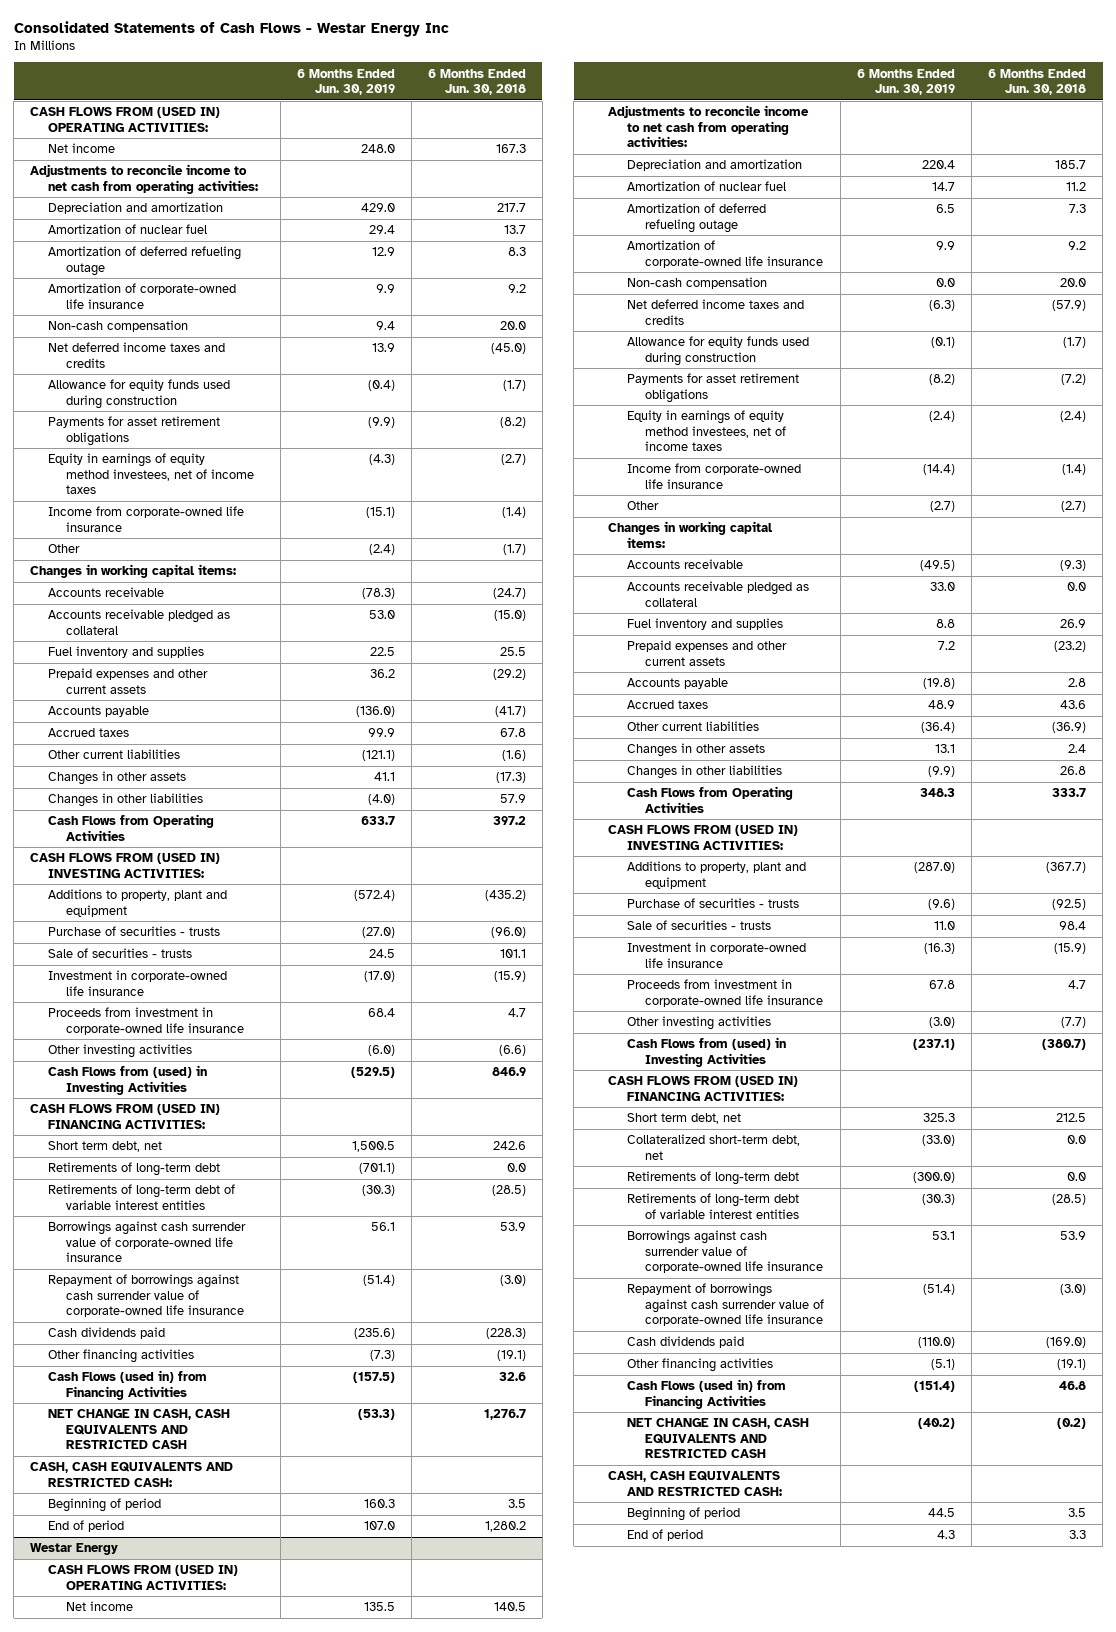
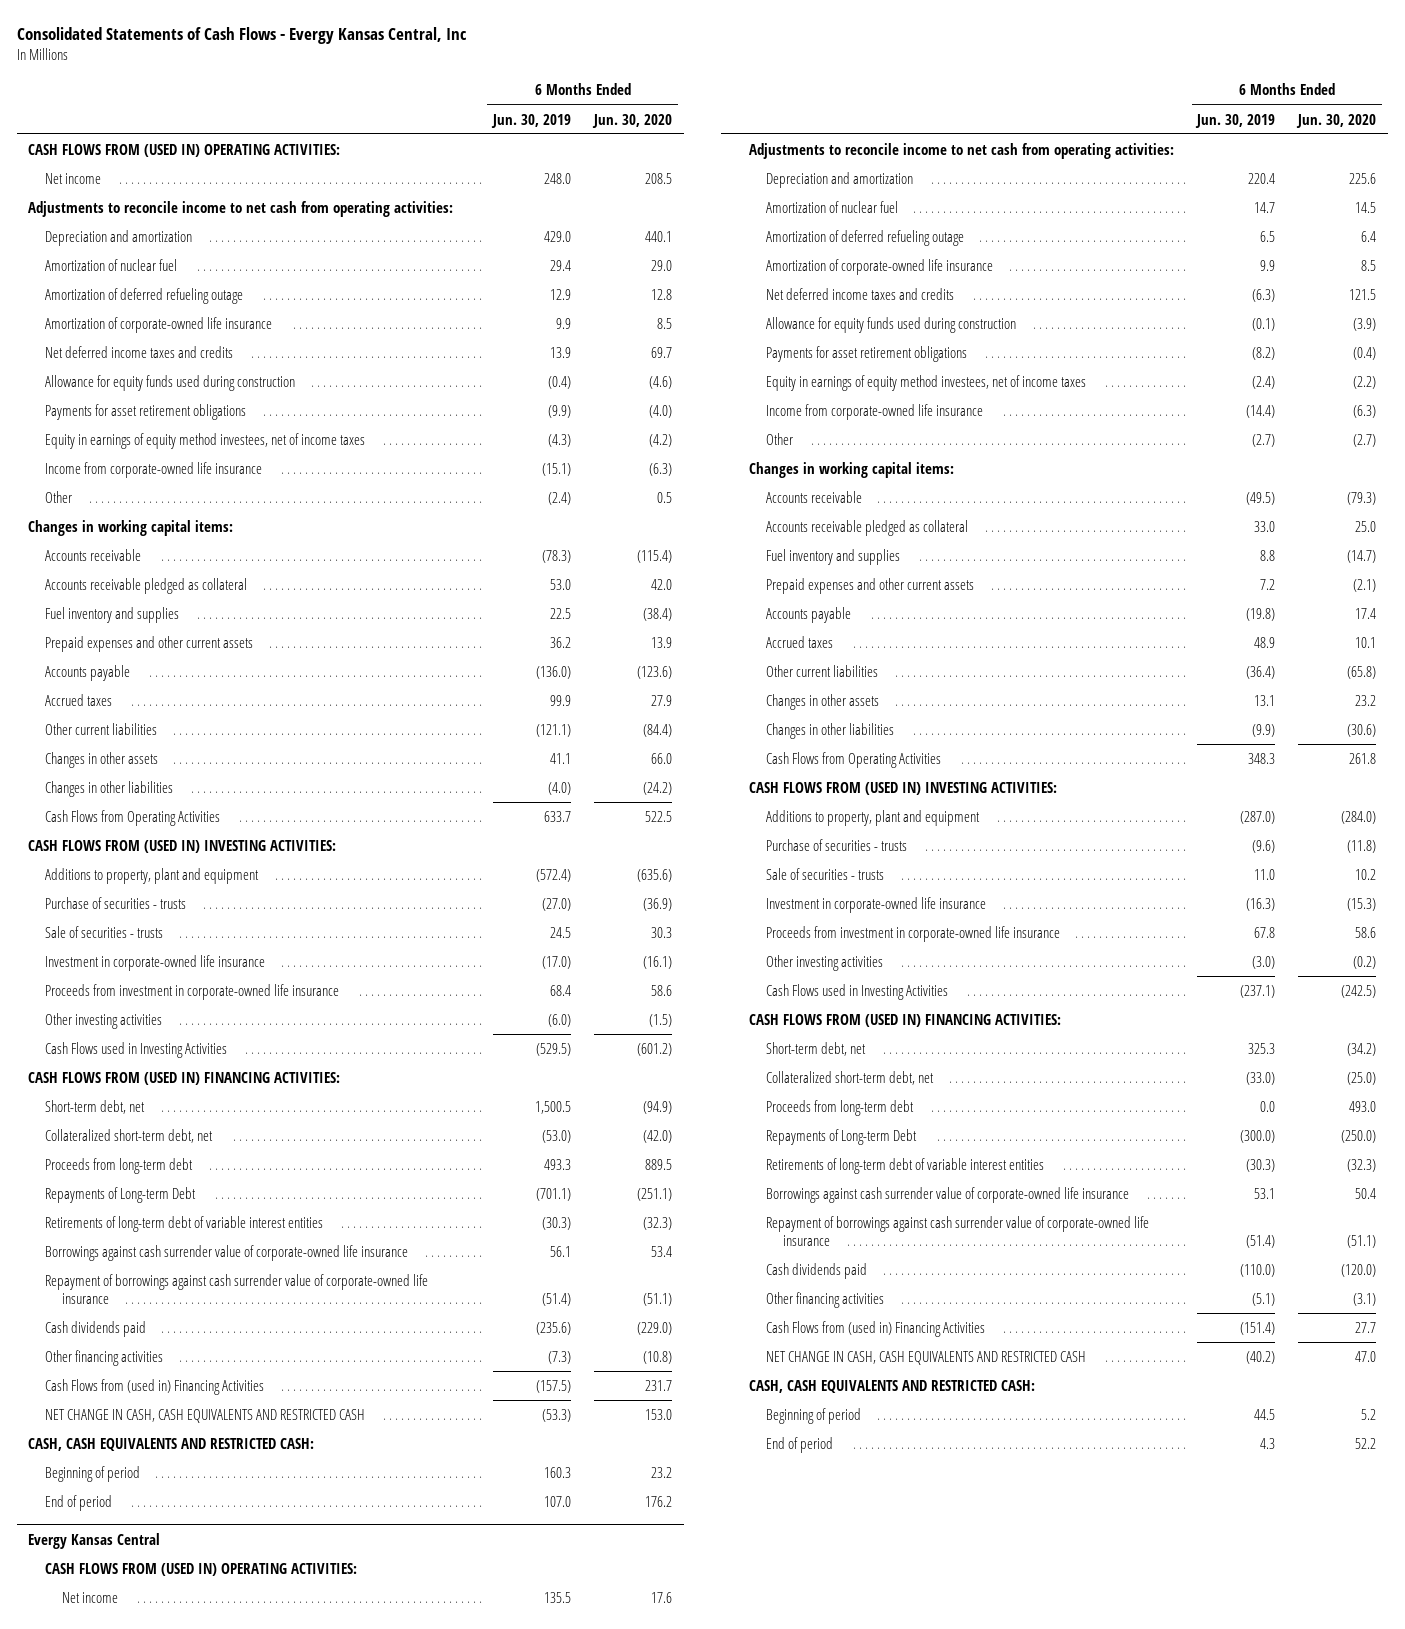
[13,21,449,38] Consolidated Statements of Cash Flows - Westar Energy Inc -> [16,27,467,45] Consolidated Statements of Cash Flows - Evergy Kansas Central, Inc
[427,68,526,96] 6 Months Ended Jun. 30, 2018 -> none
none -> [592,113,673,128] Jun. 30, 2020
[48,320,189,333] Non-cash compensation -> none
[48,1065,208,1095] Cash Flows from (used) in Investing Activities -> [45,1041,228,1058] Cash Flows used in Investing Activities
[48,1141,163,1153] Short term debt, net -> [45,1099,146,1114] Short-term debt, net
none -> [45,1128,214,1143] Collateralized short-term debt, net
none -> [45,1157,194,1174] Proceeds from long-term debt
[48,1162,221,1177] Retirements of long-term debt -> [45,1186,197,1203] Repayments of Long-term Debt
[48,1370,208,1400] Cash Flows (used in) from Financing Activities -> [45,1378,265,1395] Cash Flows from (used in) Financing Activities
[30,1543,119,1556] Westar Energy -> none
none -> [28,1532,161,1549] Evergy Kansas Central
[626,277,767,290] Non-cash compensation -> none
[626,1037,786,1067] Cash Flows from (used) in Investing Activities -> [766,983,949,1000] Cash Flows used in Investing Activities
[626,1113,741,1125] Short term debt, net -> [766,1041,867,1056] Short-term debt, net
none -> [766,1099,915,1116] Proceeds from long-term debt
[626,1171,799,1186] Retirements of long-term debt -> [766,1128,918,1145] Repayments of Long-term Debt
[626,1379,786,1409] Cash Flows (used in) from Financing Activities -> [766,1320,986,1337] Cash Flows from (used in) Financing Activities

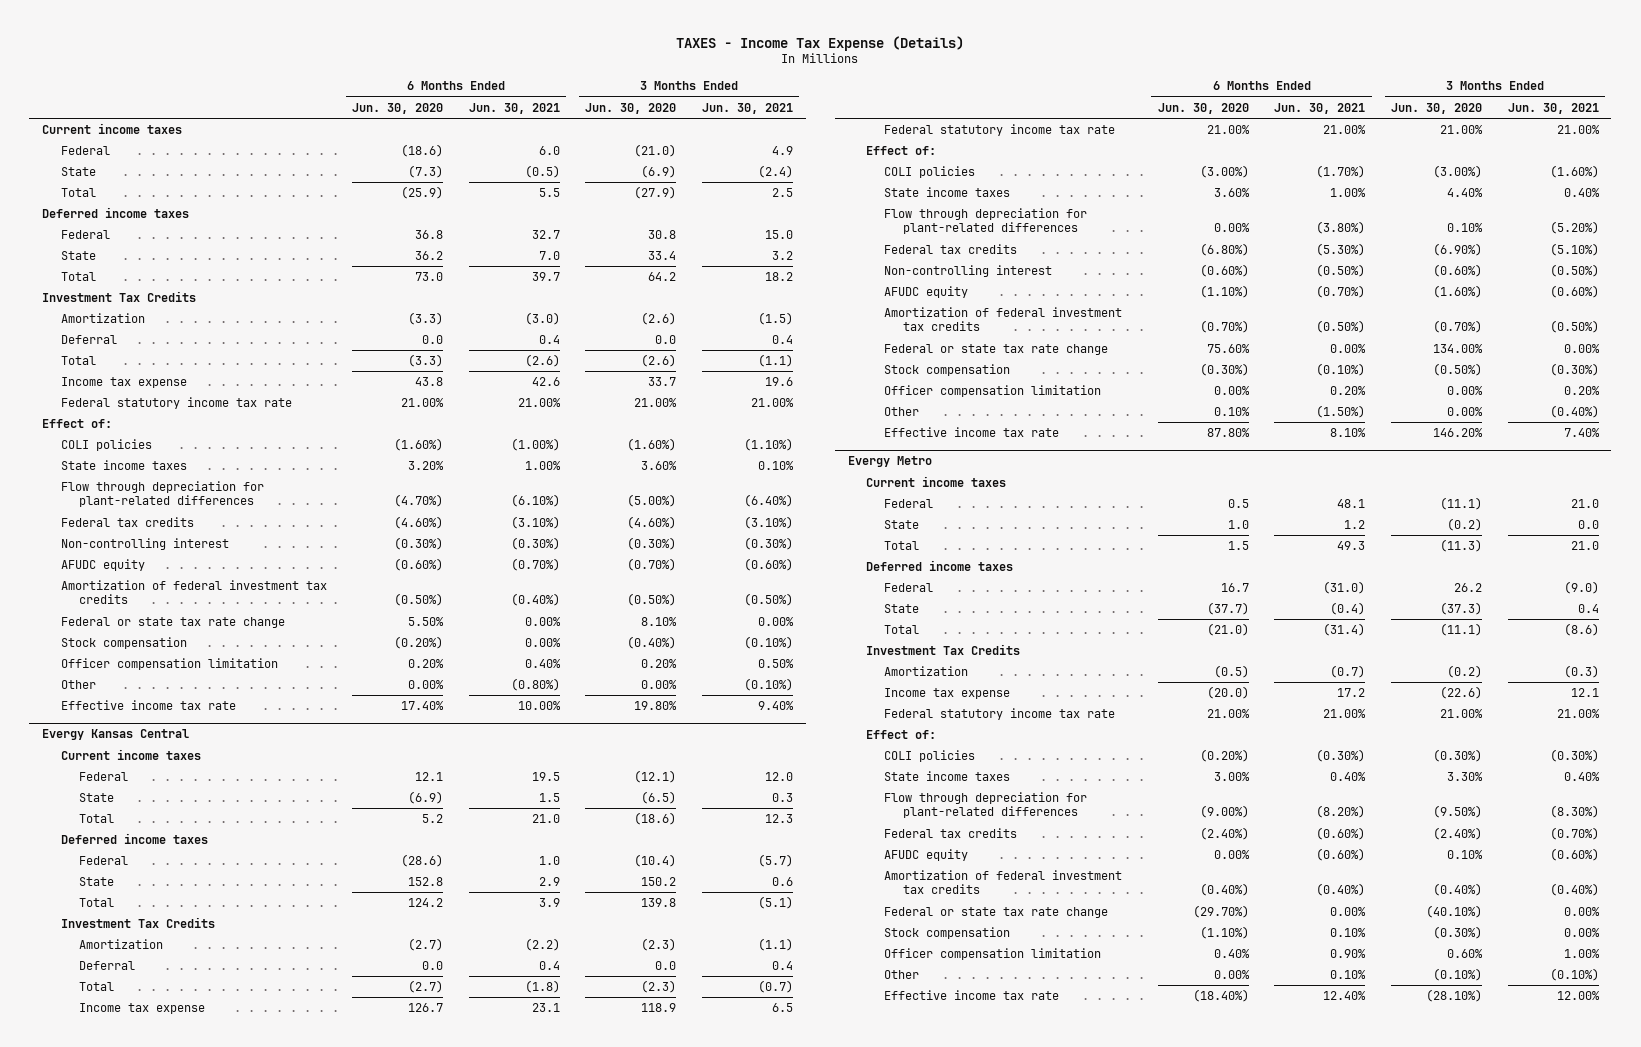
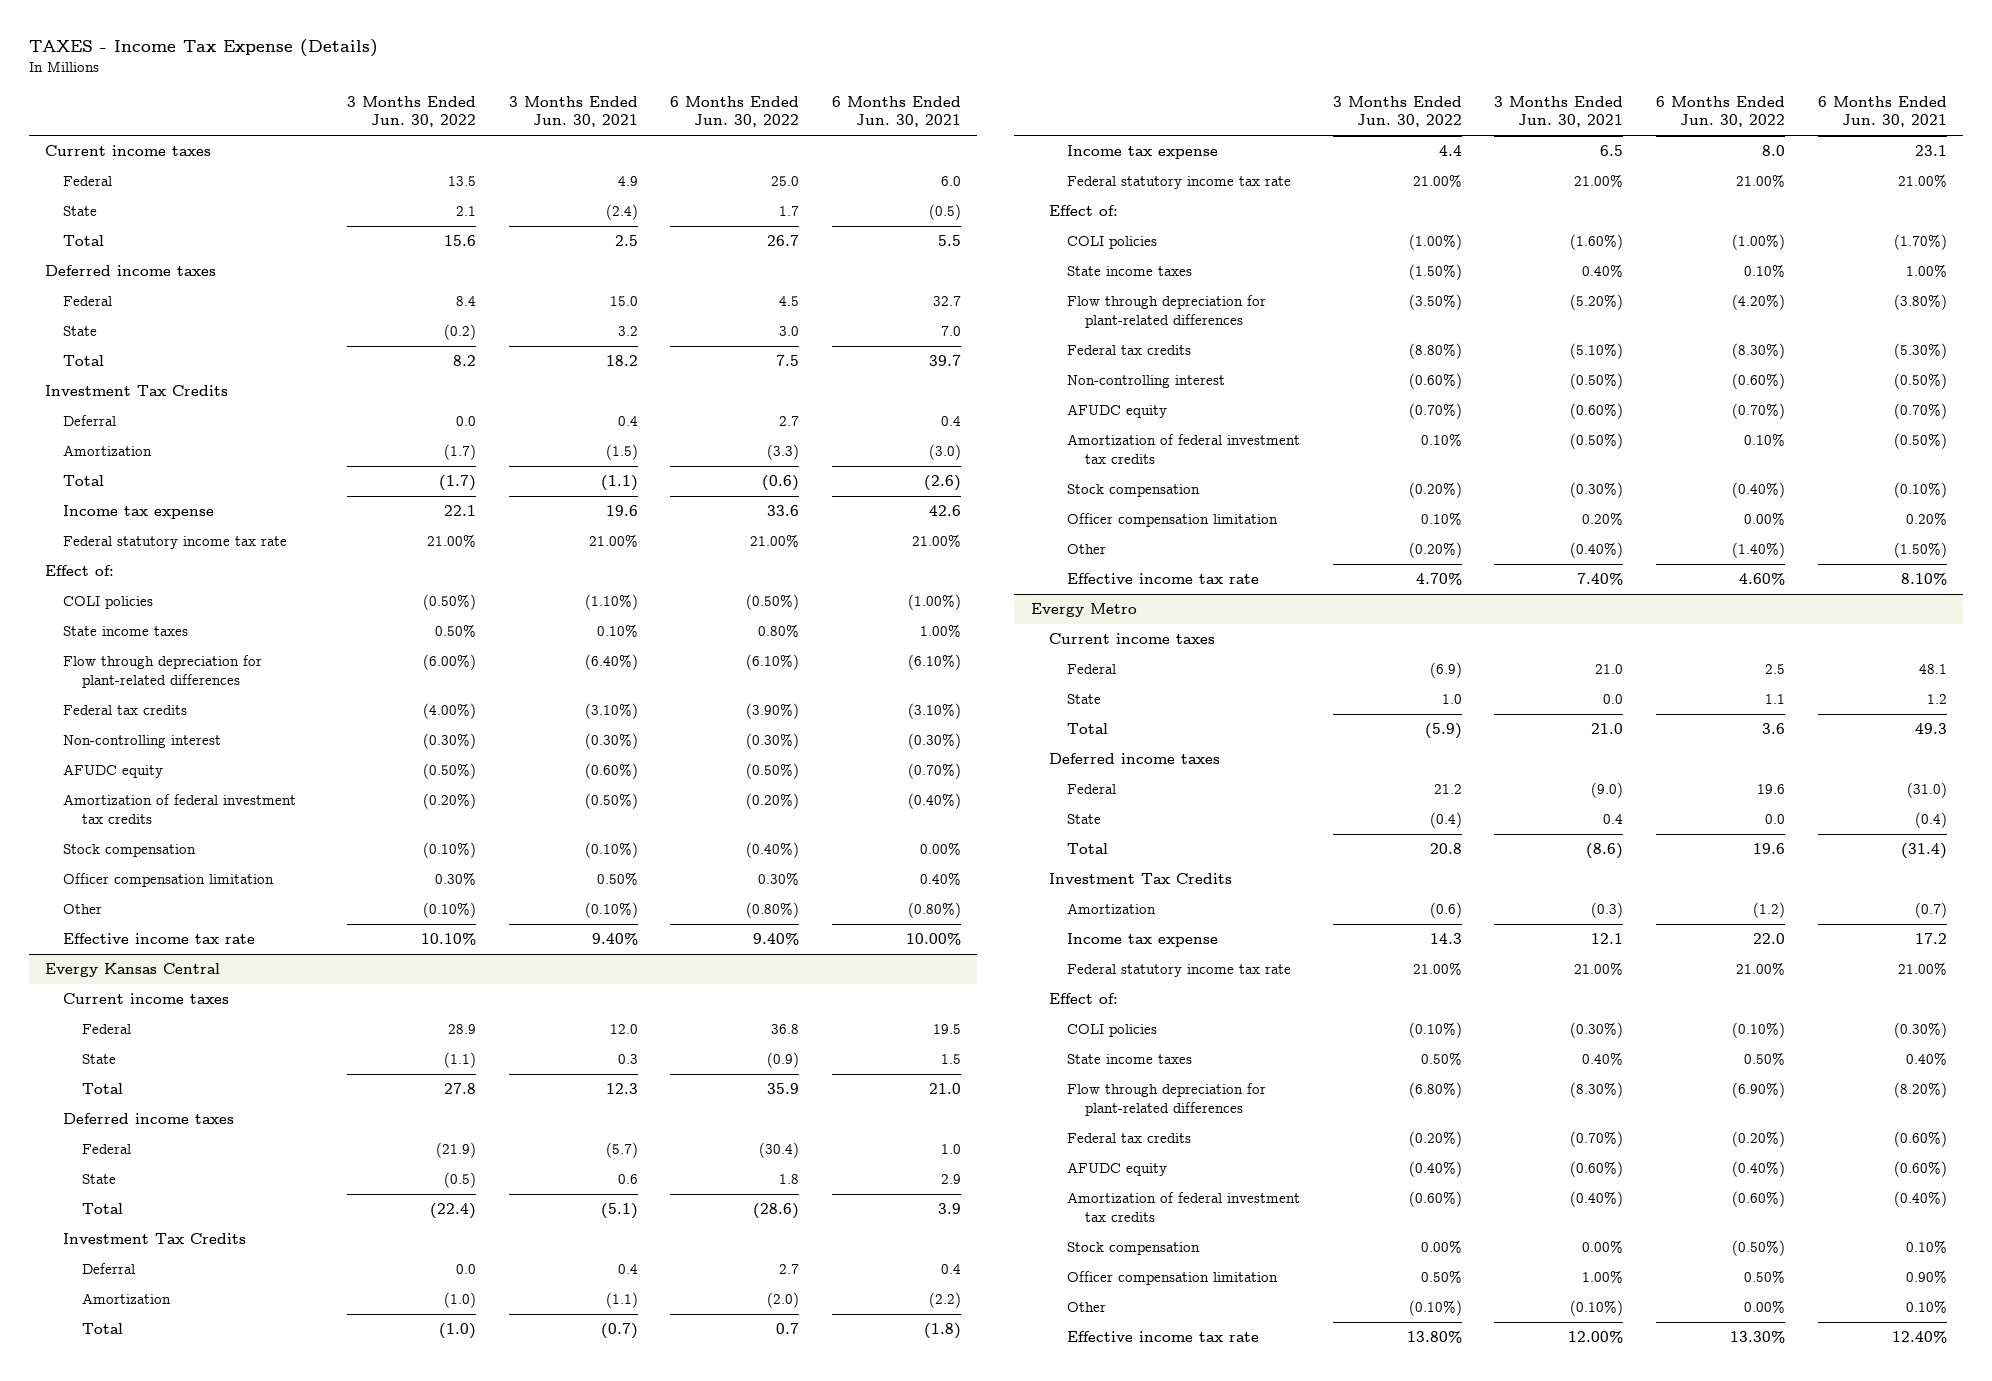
[352,102,444,114] Jun. 30, 2020 -> none
[585,102,677,114] Jun. 30, 2020 -> none
none -> [347,95,477,128] 3 Months Ended Jun. 30, 2022
none -> [670,95,800,128] 6 Months Ended Jun. 30, 2022
[60,312,145,323] Amortization -> [63,445,153,457] Amortization
[60,616,285,628] Federal or state tax rate change -> none
[78,938,163,949] Amortization -> [81,1293,171,1305] Amortization
[884,343,1109,355] Federal or state tax rate change -> none
[884,906,1109,918] Federal or state tax rate change -> none

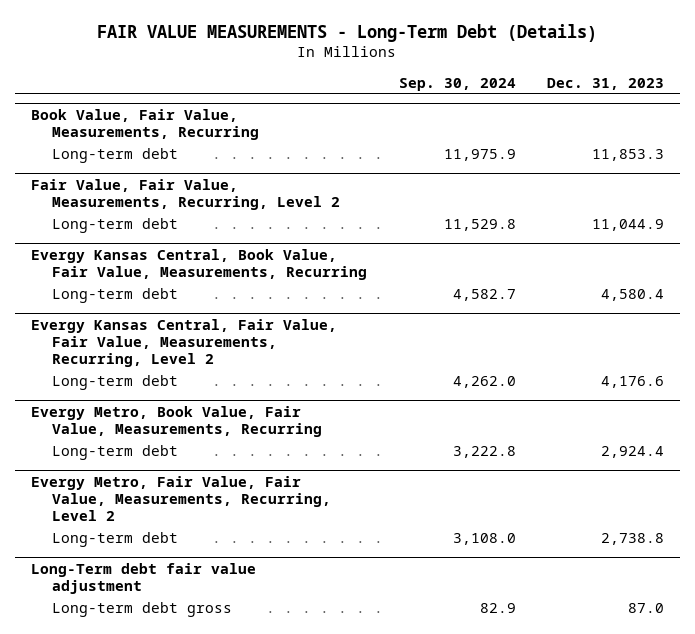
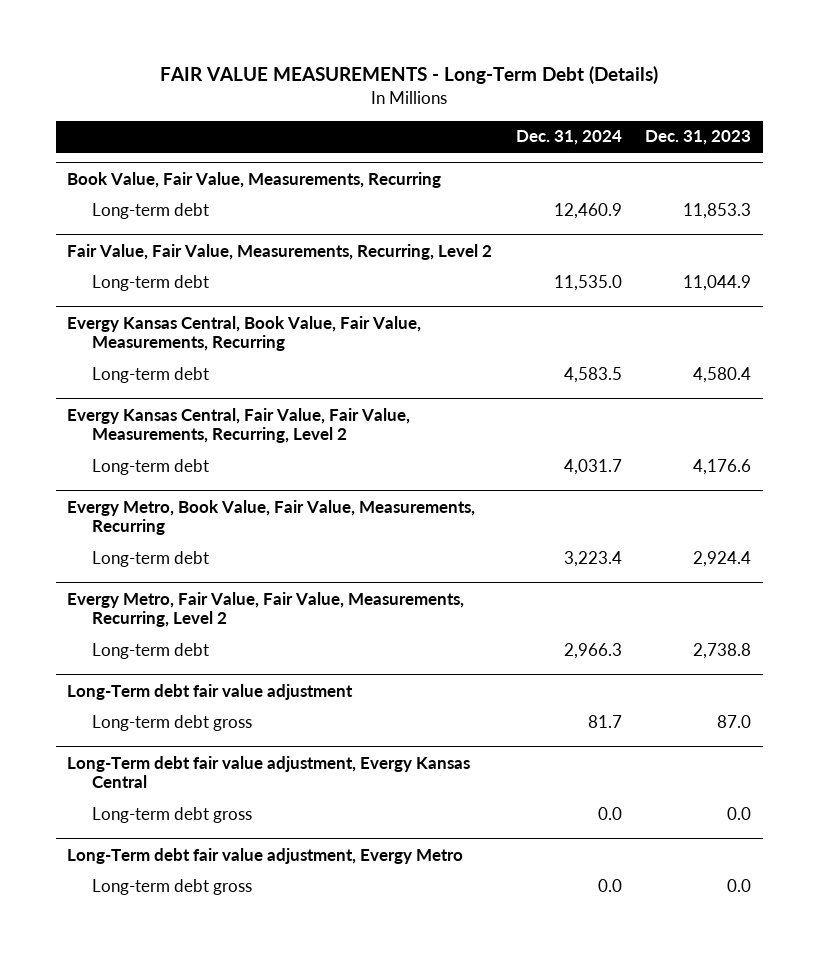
[398,78,516,92] Sep. 30, 2024 -> none
none -> [515,130,622,146] Dec. 31, 2024
none -> [67,755,471,789] Long-Term debt fair value adjustment, Evergy Kansas Central
none -> [92,806,253,823] Long-term debt gross
none -> [67,847,464,864] Long-Term debt fair value adjustment, Evergy Metro
none -> [92,878,253,895] Long-term debt gross

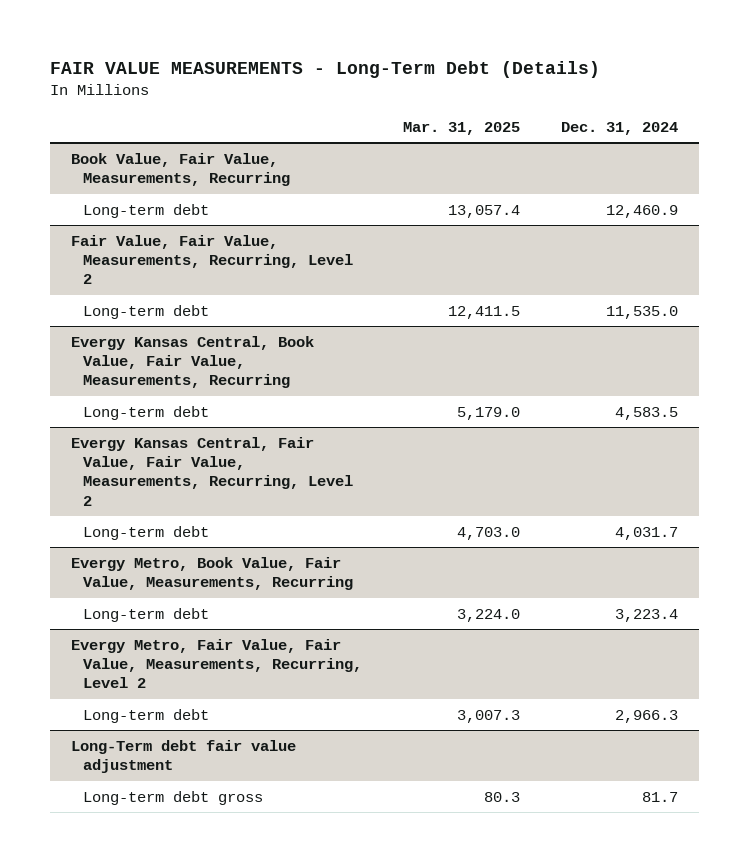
[645,130,752,146] Dec. 31, 2023 -> none
none -> [403,121,521,135] Mar. 31, 2025
[67,755,471,789] Long-Term debt fair value adjustment, Evergy Kansas Central -> none
[92,806,253,823] Long-term debt gross -> none
[67,847,464,864] Long-Term debt fair value adjustment, Evergy Metro -> none
[92,878,253,895] Long-term debt gross -> none

